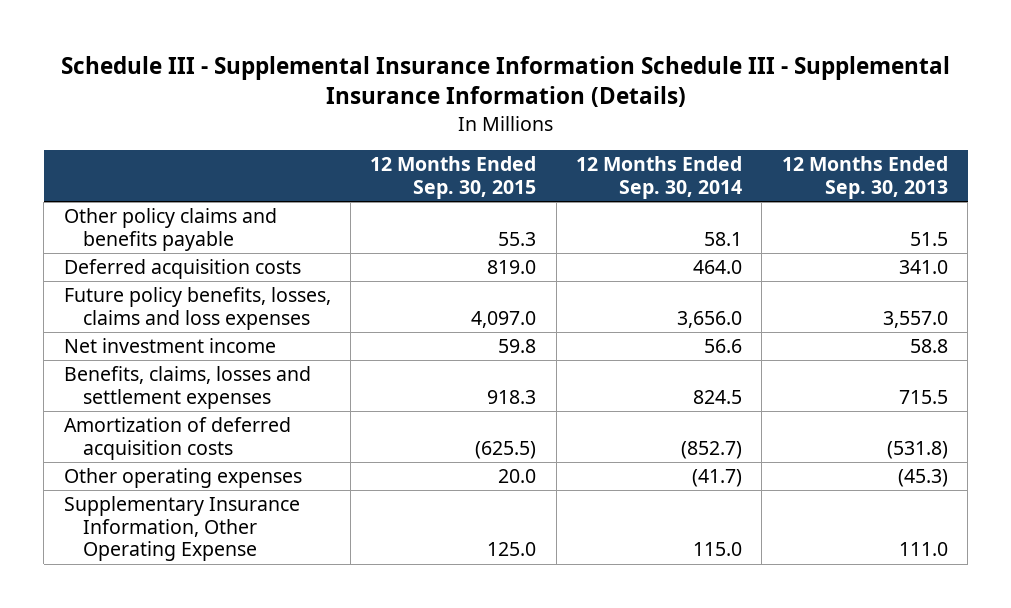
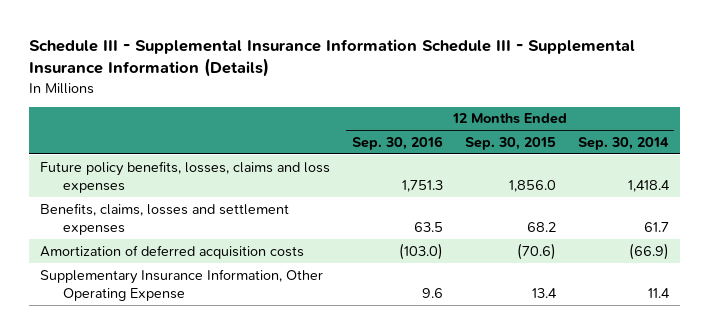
[781,156,948,200] 12 Months Ended Sep. 30, 2013 -> none
none -> [351,135,443,150] Sep. 30, 2016
[63,208,277,251] Other policy claims and benefits payable -> none
[63,259,301,280] Deferred acquisition costs -> none
[63,338,276,354] Net investment income -> none
[63,468,302,489] Other operating expenses -> none
[471,310,537,328] 4,097.0 -> [508,179,556,192] 1,856.0
[677,310,743,328] 3,656.0 -> [627,179,670,192] 1,418.4
[487,389,537,404] 918.3 -> [526,221,556,232] 68.2
[693,389,743,404] 824.5 -> [643,221,669,232] 61.7
[475,440,537,459] (625.5) -> [516,242,556,260] (70.6)
[681,440,743,459] (852.7) -> [628,242,669,260] (66.9)
[487,542,537,557] 125.0 -> [531,287,557,298] 13.4
[693,542,743,557] 115.0 -> [647,287,670,298] 11.4

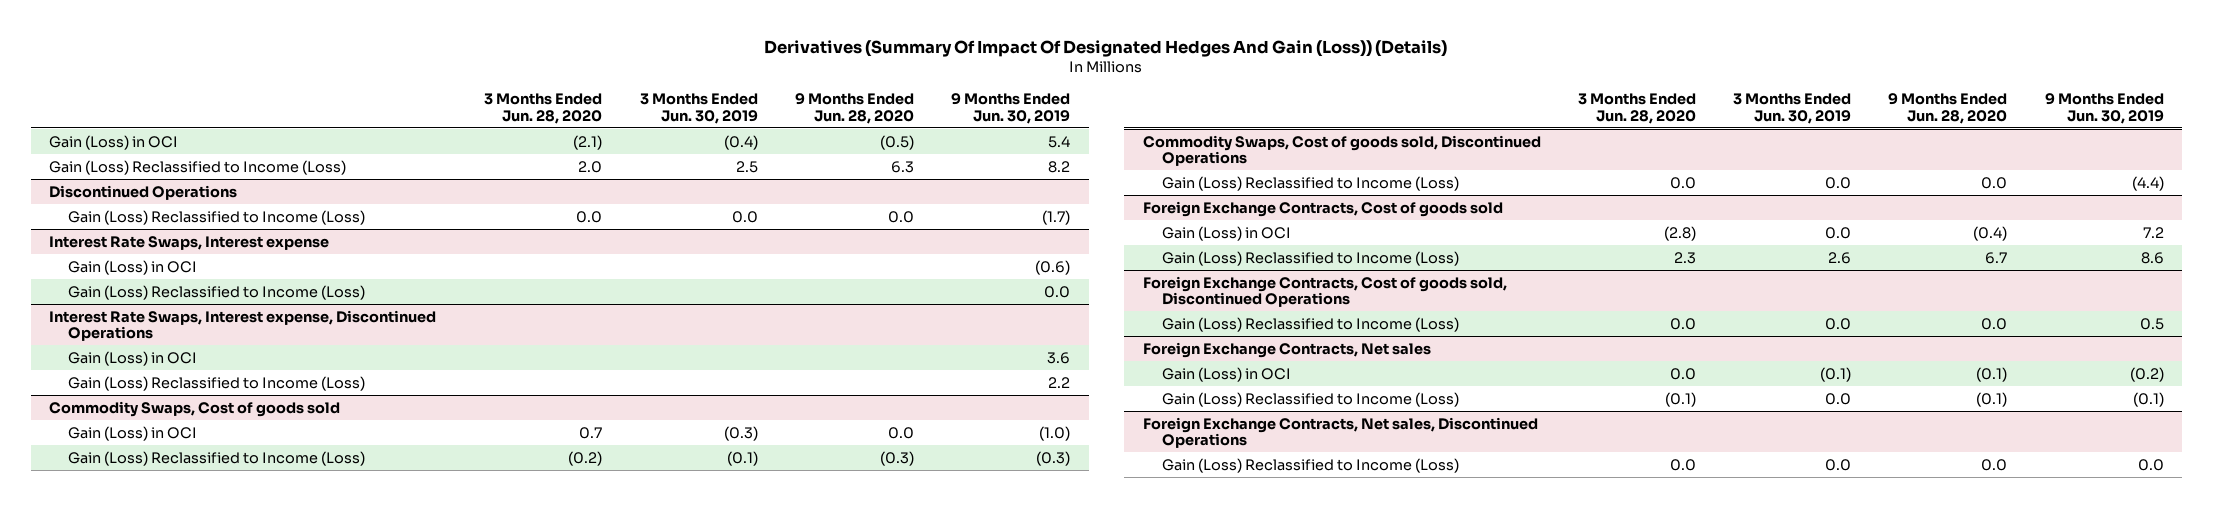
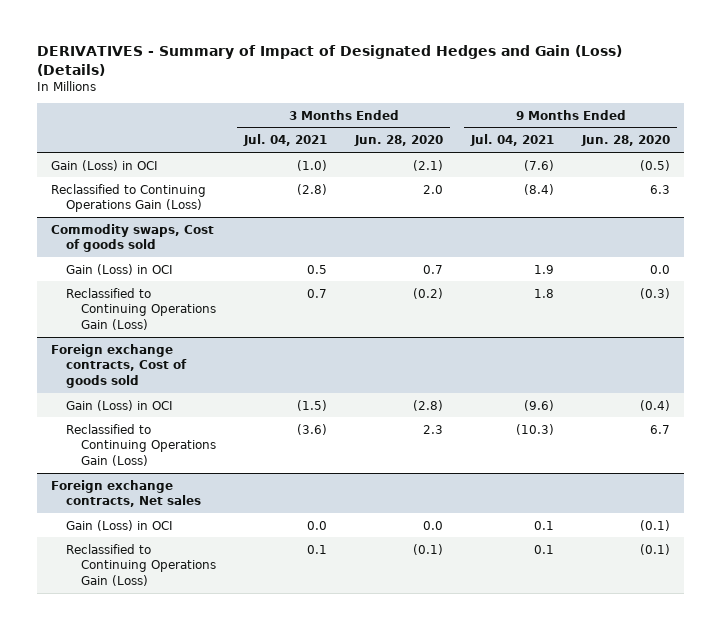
[764,39,1448,57] Derivatives (Summary Of Impact Of Designated Hedges And Gain (Loss)) (Details) -> [36,44,622,76] DERIVATIVES - Summary of Impact of Designated Hedges and Gain (Loss) (Details)
[639,92,758,124] 3 Months Ended Jun. 30, 2019 -> none
[951,92,1071,124] 9 Months Ended Jun. 30, 2019 -> none
none -> [243,134,328,147] Jul. 04, 2021
none -> [470,134,555,147] Jul. 04, 2021
[49,184,238,200] Discontinued Operations -> none
[68,209,366,225] Gain (Loss) Reclassified to Income (Loss) -> none
[49,235,330,250] Interest Rate Swaps, Interest expense -> none
[68,259,198,275] Gain (Loss) in OCI -> none
[68,284,366,300] Gain (Loss) Reclassified to Income (Loss) -> none
[49,309,437,342] Interest Rate Swaps, Interest expense, Discontinued Operations -> none
[68,350,198,366] Gain (Loss) in OCI -> none
[68,375,366,391] Gain (Loss) Reclassified to Income (Loss) -> none
[49,159,347,175] Gain (Loss) Reclassified to Income (Loss) -> [50,183,206,213] Reclassified to Continuing Operations Gain (Loss)
[49,400,341,417] Commodity Swaps, Cost of goods sold -> [50,223,214,253] Commodity swaps, Cost of goods sold
[1142,134,1541,167] Commodity Swaps, Cost of goods sold, Discontinued Operations -> none
[1161,175,1459,191] Gain (Loss) Reclassified to Income (Loss) -> none
[68,450,366,466] Gain (Loss) Reclassified to Income (Loss) -> [65,287,217,330] Reclassified to Continuing Operations Gain (Loss)
[1142,200,1503,217] Foreign Exchange Contracts, Cost of goods sold -> [50,343,187,388] Foreign exchange contracts, Cost of goods sold
[1142,275,1507,308] Foreign Exchange Contracts, Cost of goods sold, Discontinued Operations -> none
[1161,316,1459,332] Gain (Loss) Reclassified to Income (Loss) -> none
[1161,250,1459,266] Gain (Loss) Reclassified to Income (Loss) -> [65,423,217,466] Reclassified to Continuing Operations Gain (Loss)
[1142,341,1431,358] Foreign Exchange Contracts, Net sales -> [50,479,201,508] Foreign exchange contracts, Net sales
[1142,416,1538,449] Foreign Exchange Contracts, Net sales, Discontinued Operations -> none
[1161,457,1459,473] Gain (Loss) Reclassified to Income (Loss) -> none
[1161,391,1459,407] Gain (Loss) Reclassified to Income (Loss) -> [65,543,217,586] Reclassified to Continuing Operations Gain (Loss)

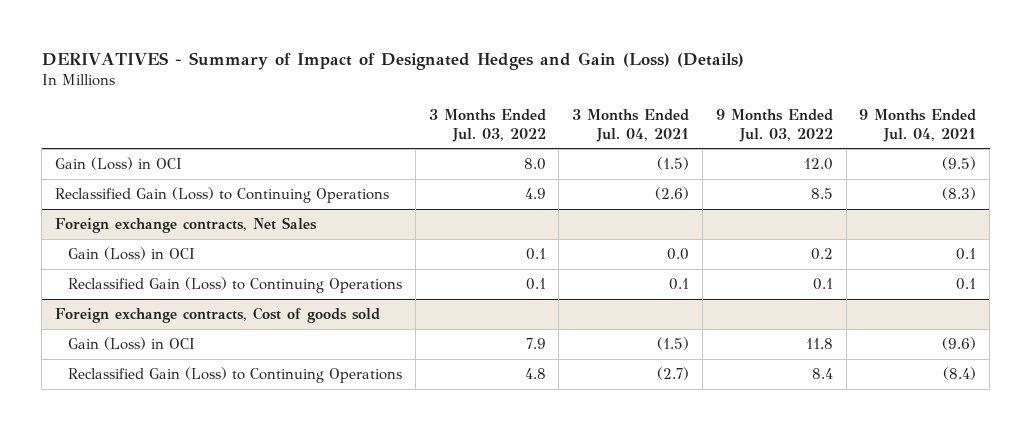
[354,135,444,147] Jun. 28, 2020 -> none
[581,135,671,147] Jun. 28, 2020 -> none
none -> [428,108,546,142] 3 Months Ended Jul. 03, 2022
none -> [715,108,833,142] 9 Months Ended Jul. 03, 2022
[50,223,214,253] Commodity swaps, Cost of goods sold -> none
[297,159,328,171] (1.0) -> [657,157,690,171] (1.5)
[524,159,555,171] (7.6) -> [942,157,977,171] (9.5)
[50,183,206,213] Reclassified to Continuing Operations Gain (Loss) -> [55,187,390,204] Reclassified Gain (Loss) to Continuing Operations
[297,183,328,195] (2.8) -> [655,187,690,201] (2.6)
[524,183,555,195] (8.4) -> [942,187,977,201] (8.3)
none -> [55,217,318,234] Foreign exchange contracts, Net Sales
[307,264,328,274] 0.5 -> [667,248,690,261] 0.0
[534,264,555,274] 1.9 -> [956,248,977,261] 0.1
[65,287,217,330] Reclassified to Continuing Operations Gain (Loss) -> [68,277,403,294] Reclassified Gain (Loss) to Continuing Operations
[307,288,328,298] 0.7 -> [669,278,690,291] 0.1
[534,288,555,298] 1.8 -> [956,278,977,291] 0.1
[50,479,201,508] Foreign exchange contracts, Net sales -> none
[65,519,173,531] Gain (Loss) in OCI -> none
[65,543,217,586] Reclassified to Continuing Operations Gain (Loss) -> none
[65,423,217,466] Reclassified to Continuing Operations Gain (Loss) -> [68,367,403,384] Reclassified Gain (Loss) to Continuing Operations
[297,423,328,435] (3.6) -> [657,367,690,381] (2.7)
[516,423,555,435] (10.3) -> [943,367,977,381] (8.4)

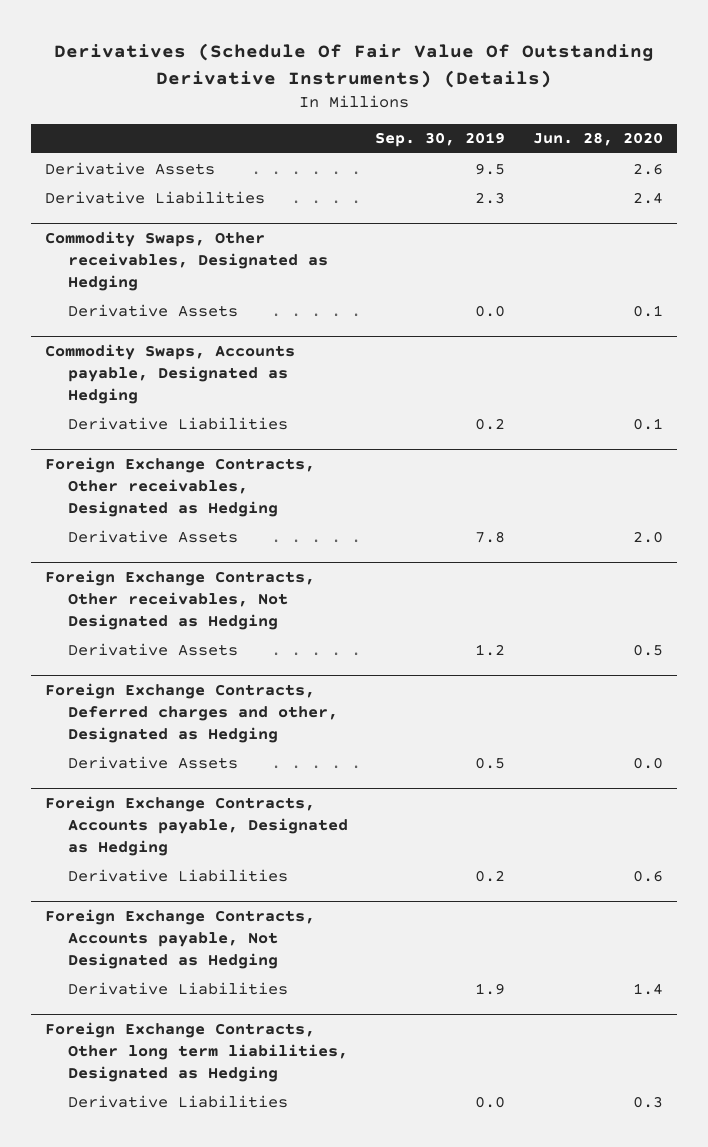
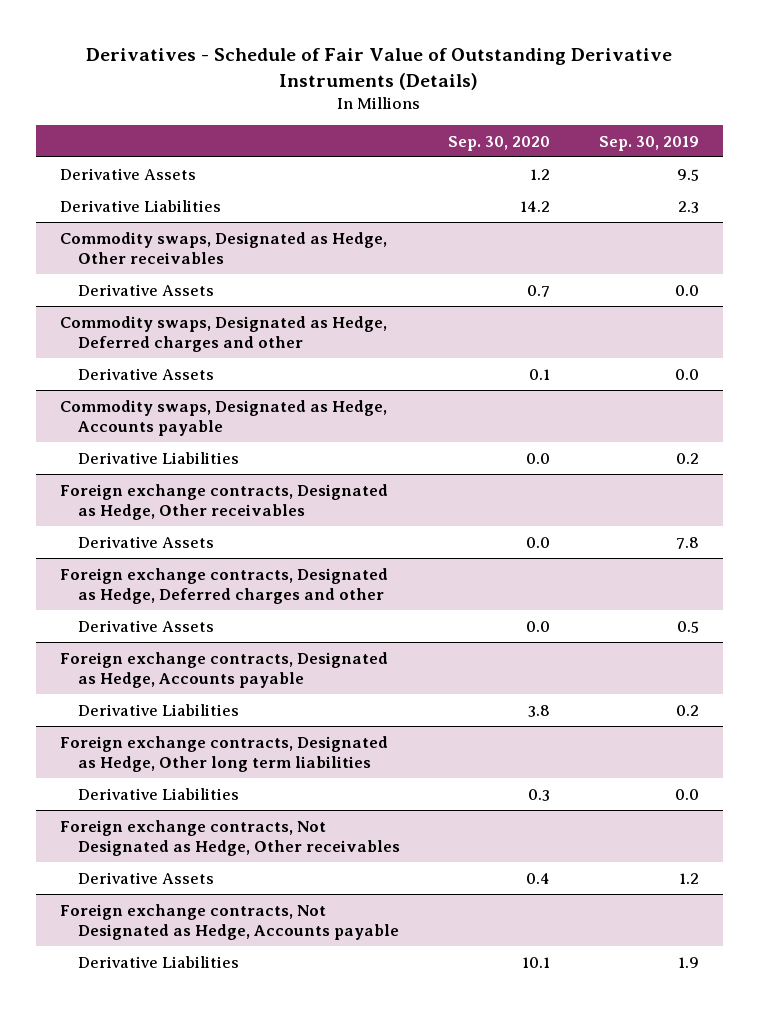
[54,43,655,88] Derivatives (Schedule Of Fair Value Of Outstanding Derivative Instruments) (Details) -> [86,48,673,90] Derivatives - Schedule of Fair Value of Outstanding Derivative Instruments (Details)
[533,132,664,147] Jun. 28, 2020 -> none
none -> [448,135,551,151] Sep. 30, 2020
[44,230,328,291] Commodity Swaps, Other receivables, Designated as Hedging -> [60,231,388,264] Commodity swaps, Designated as Hedge, Other receivables
none -> [60,315,388,352] Commodity swaps, Designated as Hedge, Deferred charges and other
none -> [77,367,214,380] Derivative Assets
[44,343,295,404] Commodity Swaps, Accounts payable, Designated as Hedging -> [60,399,388,436] Commodity swaps, Designated as Hedge, Accounts payable
[44,456,315,517] Foreign Exchange Contracts, Other receivables, Designated as Hedging -> [60,483,389,520] Foreign exchange contracts, Designated as Hedge, Other receivables
[44,569,315,630] Foreign Exchange Contracts, Other receivables, Not Designated as Hedging -> none
[67,642,238,656] Derivative Assets -> none
[44,682,338,743] Foreign Exchange Contracts, Deferred charges and other, Designated as Hedging -> [60,567,389,604] Foreign exchange contracts, Designated as Hedge, Deferred charges and other
[44,795,348,856] Foreign Exchange Contracts, Accounts payable, Designated as Hedging -> [60,651,389,688] Foreign exchange contracts, Designated as Hedge, Accounts payable
[44,908,315,969] Foreign Exchange Contracts, Accounts payable, Not Designated as Hedging -> none
[67,981,288,995] Derivative Liabilities -> none
[44,1021,348,1082] Foreign Exchange Contracts, Other long term liabilities, Designated as Hedging -> [60,735,389,772] Foreign exchange contracts, Designated as Hedge, Other long term liabilities
none -> [60,819,400,856] Foreign exchange contracts, Not Designated as Hedge, Other receivables
none -> [77,871,214,884] Derivative Assets
none -> [60,903,399,940] Foreign exchange contracts, Not Designated as Hedge, Accounts payable
none -> [77,955,239,968] Derivative Liabilities

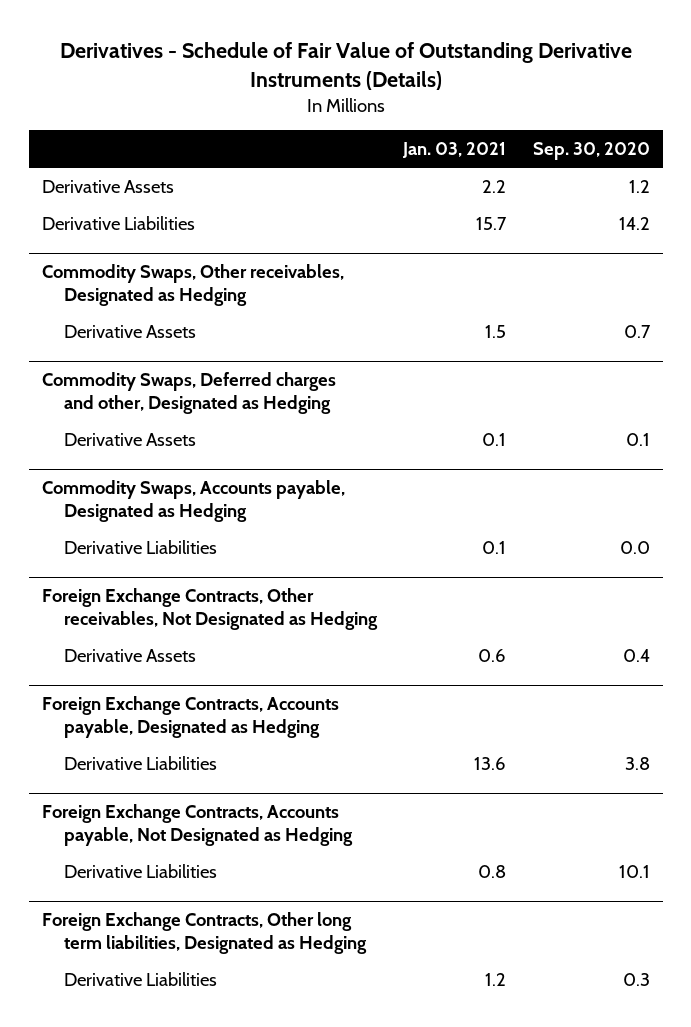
[598,135,699,151] Sep. 30, 2019 -> none
none -> [402,142,507,159] Jan. 03, 2021
[60,231,388,264] Commodity swaps, Designated as Hedge, Other receivables -> [41,264,344,307] Commodity Swaps, Other receivables, Designated as Hedging
[60,315,388,352] Commodity swaps, Designated as Hedge, Deferred charges and other -> [41,372,336,415] Commodity Swaps, Deferred charges and other, Designated as Hedging
[60,399,388,436] Commodity swaps, Designated as Hedge, Accounts payable -> [41,480,345,523] Commodity Swaps, Accounts payable, Designated as Hedging
[60,483,389,520] Foreign exchange contracts, Designated as Hedge, Other receivables -> none
[77,535,214,548] Derivative Assets -> none
[60,567,389,604] Foreign exchange contracts, Designated as Hedge, Deferred charges and other -> none
[77,619,214,632] Derivative Assets -> none
[60,651,389,688] Foreign exchange contracts, Designated as Hedge, Accounts payable -> none
[77,703,239,716] Derivative Liabilities -> none
[60,735,389,772] Foreign exchange contracts, Designated as Hedge, Other long term liabilities -> none
[77,787,239,800] Derivative Liabilities -> none
[60,819,400,856] Foreign exchange contracts, Not Designated as Hedge, Other receivables -> [41,588,379,631] Foreign Exchange Contracts, Other receivables, Not Designated as Hedging
none -> [41,696,339,739] Foreign Exchange Contracts, Accounts payable, Designated as Hedging
none -> [64,756,218,771] Derivative Liabilities
[60,903,399,940] Foreign exchange contracts, Not Designated as Hedge, Accounts payable -> [41,804,354,847] Foreign Exchange Contracts, Accounts payable, Not Designated as Hedging
none -> [41,912,368,955] Foreign Exchange Contracts, Other long term liabilities, Designated as Hedging
none -> [64,972,218,987] Derivative Liabilities

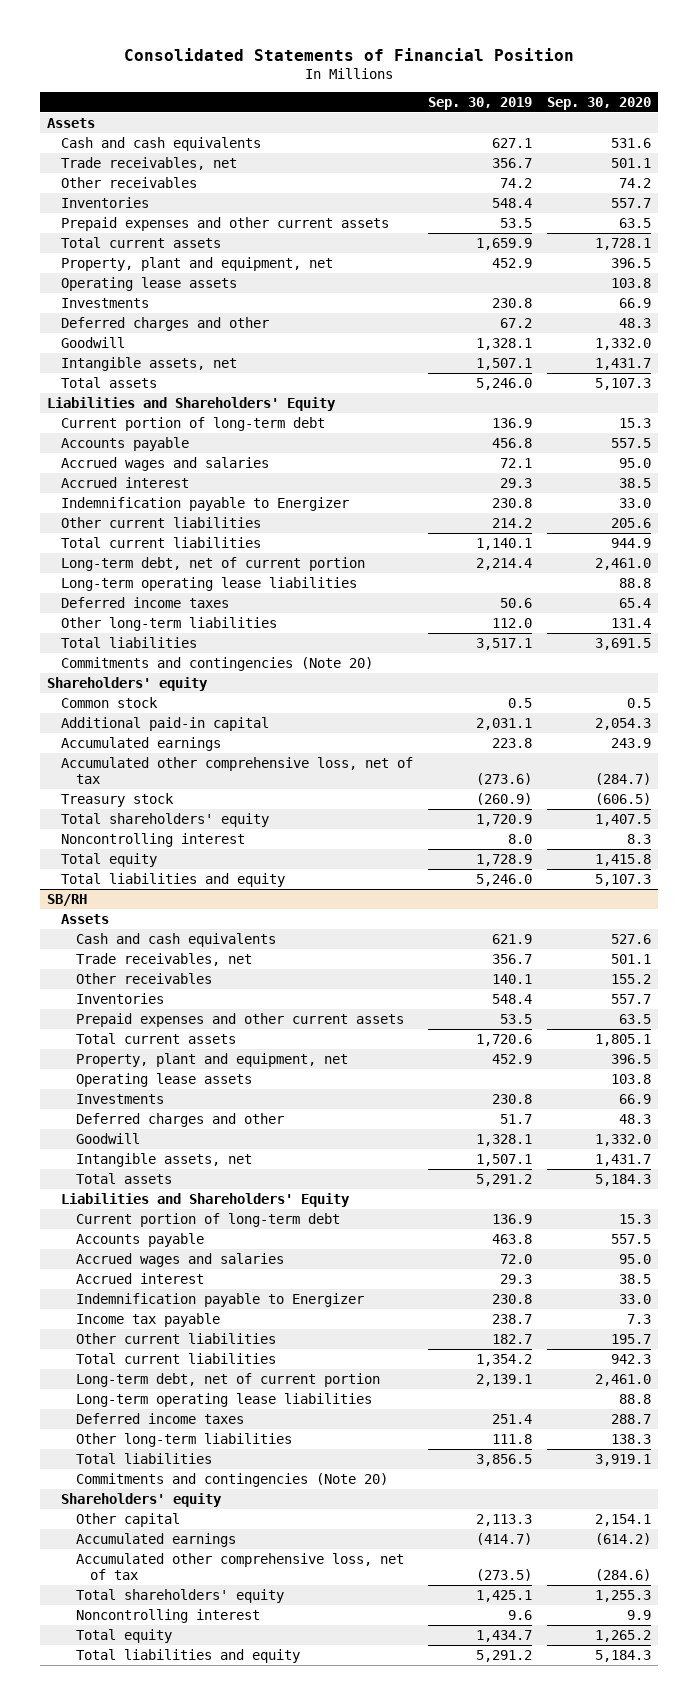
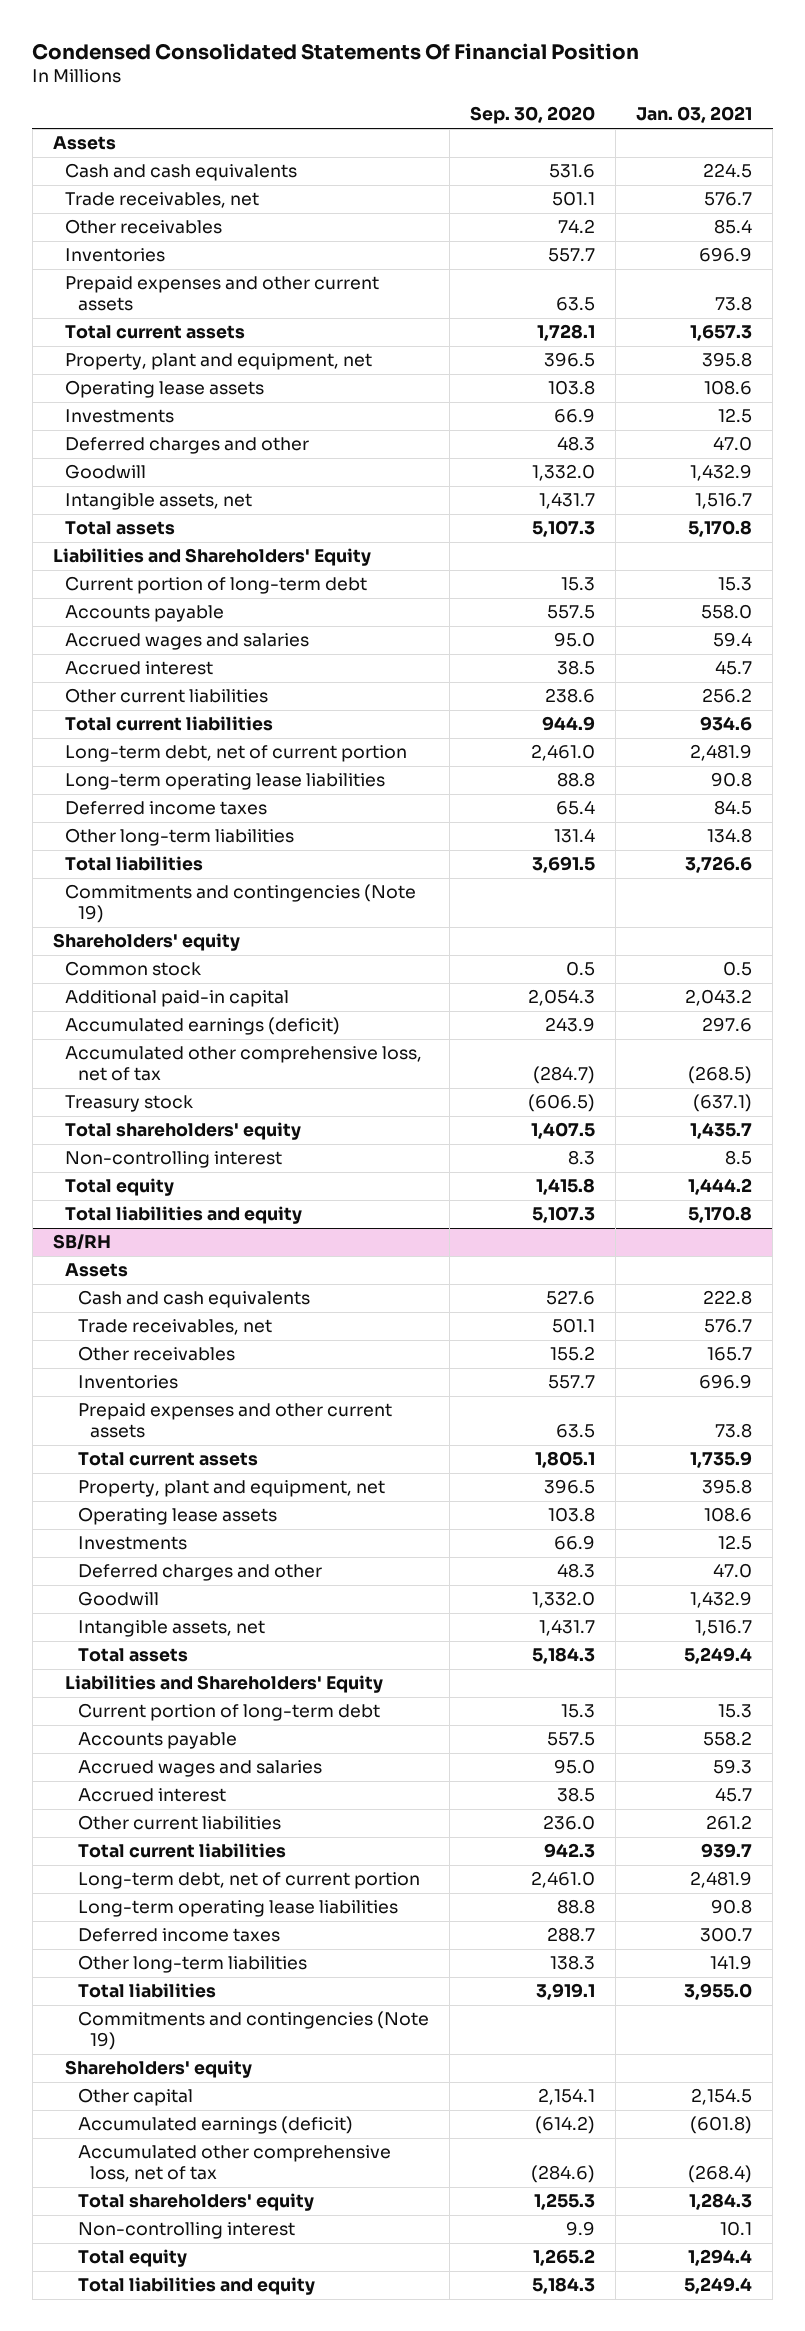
[124,47,575,61] Consolidated Statements of Financial Position -> [32,43,640,61] Condensed Consolidated Statements Of Financial Position
[428,96,533,110] Sep. 30, 2019 -> none
none -> [636,106,753,124] Jan. 03, 2021
[61,496,350,511] Indemnification payable to Energizer -> none
[611,517,652,528] 205.6 -> [544,688,595,704] 238.6
[61,656,374,671] Commitments and contingencies (Note 20) -> [65,884,417,924] Commitments and contingencies (Note 19)
[61,736,222,751] Accumulated earnings -> [65,1017,341,1036] Accumulated earnings (deficit)
[61,832,246,847] Noncontrolling interest -> [65,1151,283,1169] Non-controlling interest
[75,1292,364,1307] Indemnification payable to Energizer -> none
[75,1312,220,1327] Income tax payable -> none
[611,1333,652,1344] 195.7 -> [542,1815,595,1831] 236.0
[75,1472,388,1487] Commitments and contingencies (Note 20) -> [77,2011,429,2051] Commitments and contingencies (Note 19)
[75,1532,236,1547] Accumulated earnings -> [77,2116,353,2135] Accumulated earnings (deficit)
[75,1608,260,1623] Noncontrolling interest -> [77,2222,295,2240] Non-controlling interest

